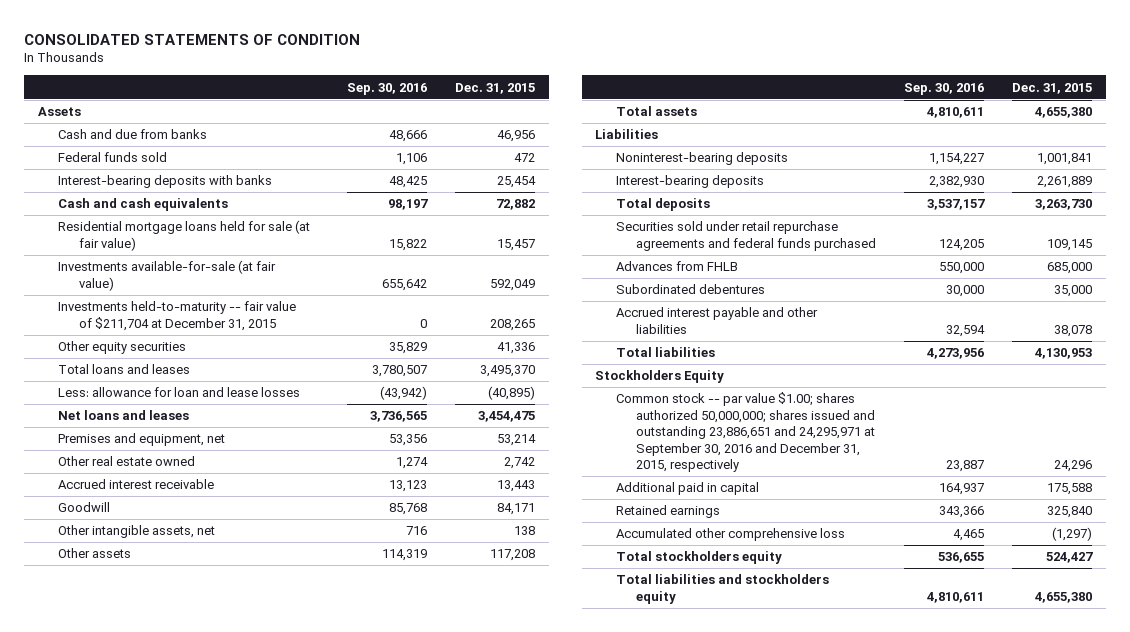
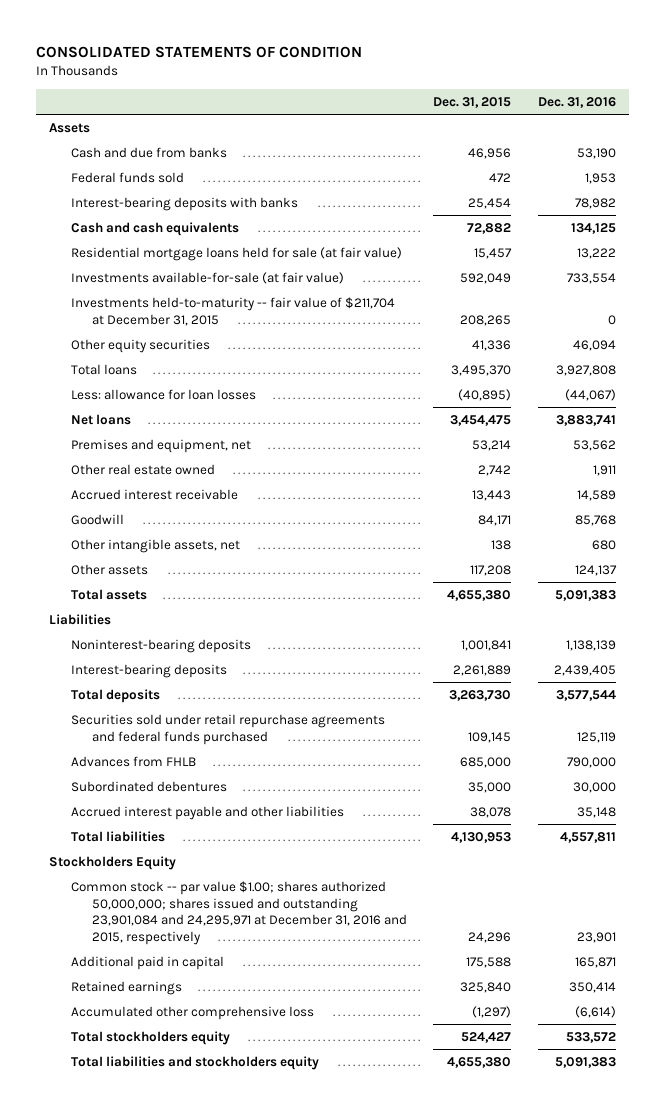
[346,82,427,95] Sep. 30, 2016 -> none
none -> [538,96,617,108] Dec. 31, 2016
[58,364,191,375] Total loans and leases -> [70,363,137,375] Total loans
[58,387,301,398] Less: allowance for loan and lease losses -> [70,388,256,400] Less: allowance for loan losses
[58,410,190,421] Net loans and leases -> [70,413,131,425] Net loans
[615,392,876,473] Common stock -- par value $1.00; shares authorized 50,000,000; shares issued and outstanding 23,886,651 and 24,295,971 at September 30, 2016 and December 31, 2015, respectively -> [70,880,407,945] Common stock -- par value $1.00; shares authorized 50,000,000; shares issued and outstanding 23,901,084 and 24,295,971 at December 31, 2016 and 2015, respectively

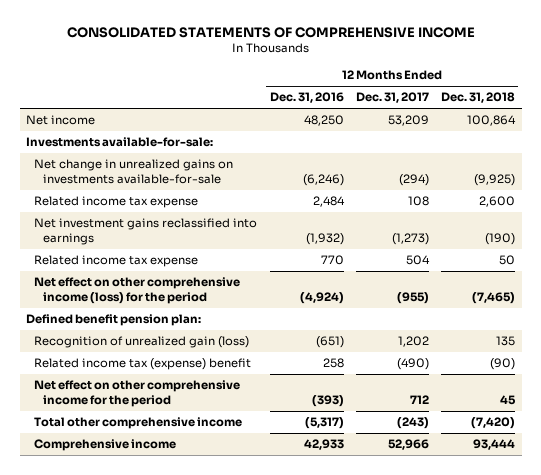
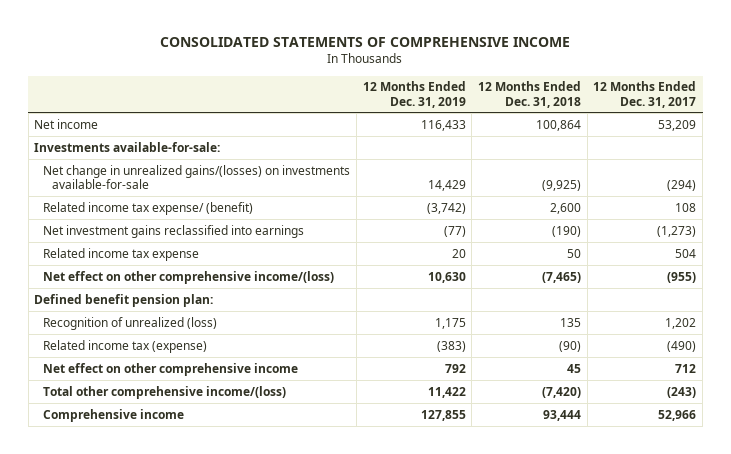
[269,92,344,104] Dec. 31, 2016 -> none
none -> [362,81,466,108] 12 Months Ended Dec. 31, 2019
[34,159,234,184] Net change in unrealized gains on investments available-for-sale -> [43,164,351,189] Net change in unrealized gains/(losses) on investments available-for-sale
[34,196,199,209] Related income tax expense -> [43,201,254,215] Related income tax expense/ (benefit)
[34,277,241,304] Net effect on other comprehensive income (loss) for the period -> [43,270,335,284] Net effect on other comprehensive income/(loss)
[34,336,250,349] Recognition of unrealized gain (loss) -> [43,316,218,330] Recognition of unrealized (loss)
[34,358,252,371] Related income tax (expense) benefit -> [43,339,208,353] Related income tax (expense)
[34,380,241,407] Net effect on other comprehensive income for the period -> [43,362,299,376] Net effect on other comprehensive income
[34,417,243,430] Total other comprehensive income -> [43,385,287,399] Total other comprehensive income/(loss)

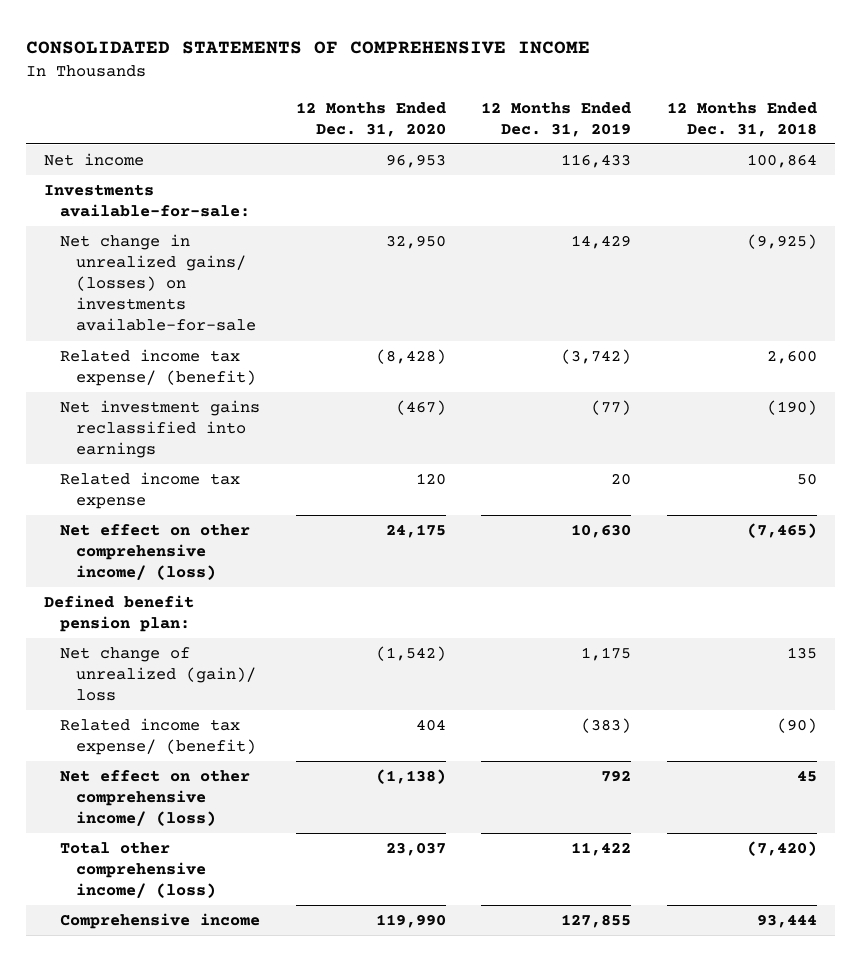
[593,81,697,108] 12 Months Ended Dec. 31, 2017 -> none
none -> [295,101,446,137] 12 Months Ended Dec. 31, 2020
[43,164,351,189] Net change in unrealized gains/(losses) on investments available-for-sale -> [60,233,257,332] Net change in unrealized gains/ (losses) on investments available-for-sale
[43,270,335,284] Net effect on other comprehensive income/(loss) -> [60,523,251,581] Net effect on other comprehensive income/ (loss)
[43,316,218,330] Recognition of unrealized (loss) -> [60,646,257,702] Net change of unrealized (gain)/ loss
[43,339,208,353] Related income tax (expense) -> [60,717,257,756] Related income tax expense/ (benefit)
[43,362,299,376] Net effect on other comprehensive income -> [60,769,251,827] Net effect on other comprehensive income/ (loss)
[43,385,287,399] Total other comprehensive income/(loss) -> [60,841,217,899] Total other comprehensive income/ (loss)

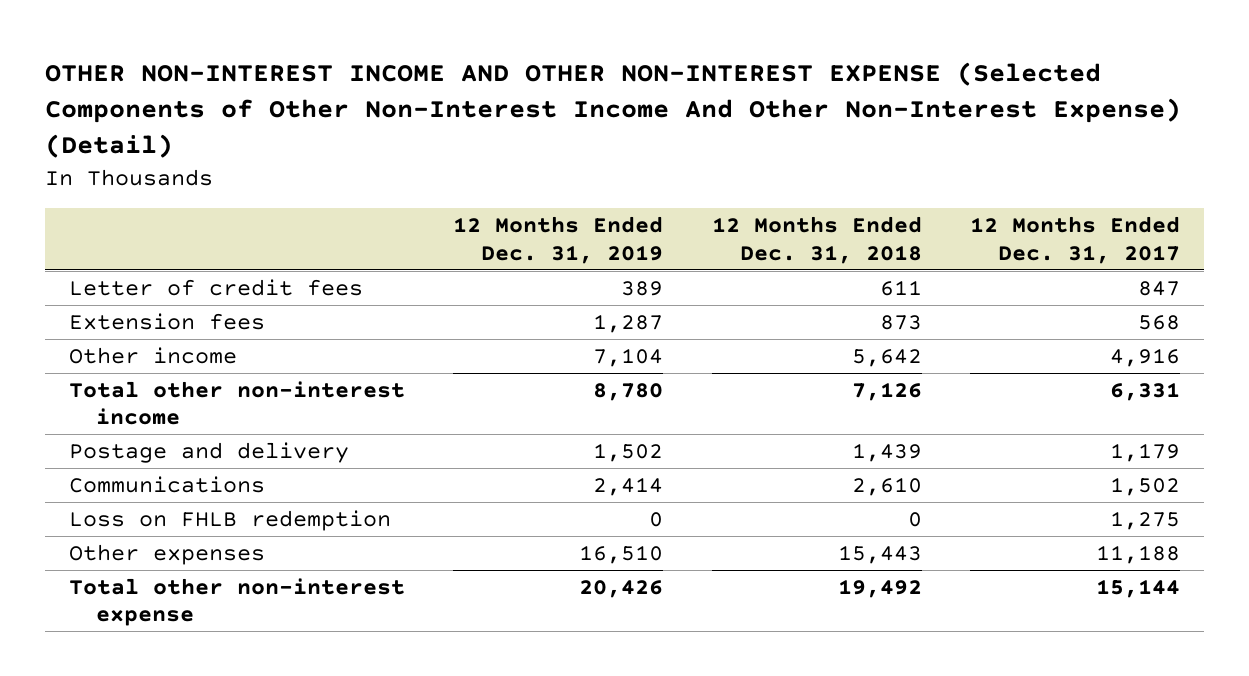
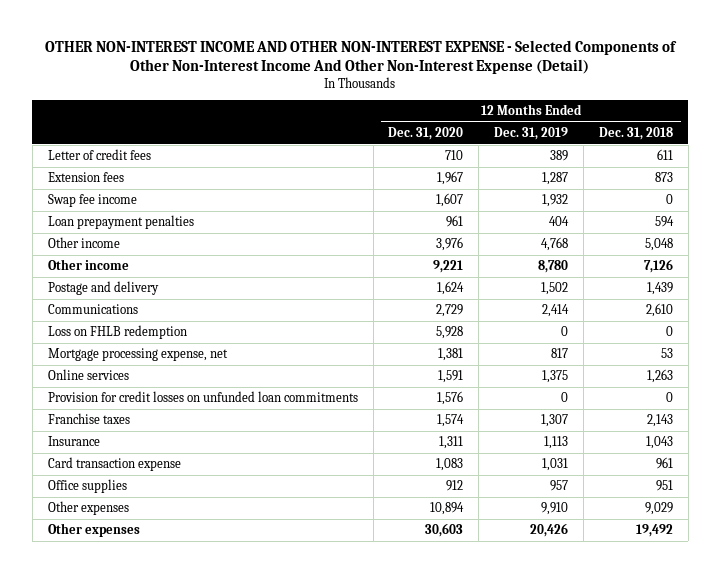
[44,61,1181,159] OTHER NON-INTEREST INCOME AND OTHER NON-INTEREST EXPENSE (Selected Components of Other Non-Interest Income And Other Non-Interest Expense) (Detail) -> [45,39,678,74] OTHER NON-INTEREST INCOME AND OTHER NON-INTEREST EXPENSE - Selected Components of Other Non-Interest Income And Other Non-Interest Expense (Detail)
[969,215,1180,264] 12 Months Ended Dec. 31, 2017 -> none
none -> [388,126,464,140] Dec. 31, 2020
none -> [47,194,137,208] Swap fee income
none -> [47,215,194,230] Loan prepayment penalties
[593,347,664,367] 7,104 -> [541,237,569,252] 4,768
[851,348,922,367] 5,642 -> [645,238,674,252] 5,048
[68,380,405,426] Total other non-interest income -> [47,259,129,271] Other income
none -> [47,348,228,362] Mortgage processing expense, net
none -> [47,369,129,381] Online services
none -> [47,391,358,403] Provision for credit losses on unfunded loan commitments
none -> [47,413,130,425] Franchise taxes
none -> [47,436,100,447] Insurance
none -> [47,457,181,472] Card transaction expense
none -> [47,479,127,494] Office supplies
[579,544,664,564] 16,510 -> [541,502,569,516] 9,910
[837,544,922,564] 15,443 -> [645,502,674,516] 9,029
[68,577,405,627] Total other non-interest expense -> [47,523,140,538] Other expenses

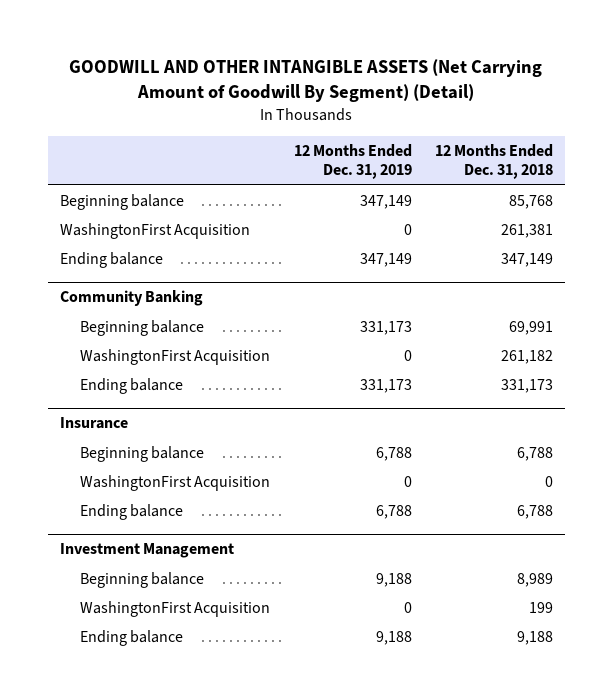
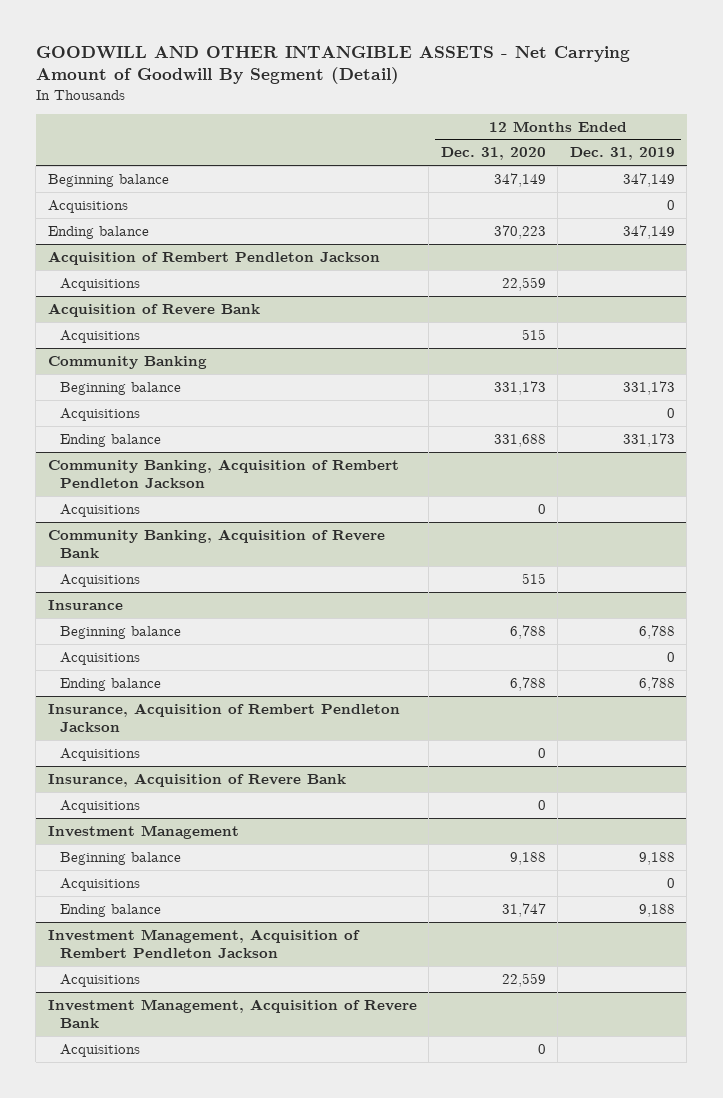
[69,59,543,103] GOODWILL AND OTHER INTANGIBLE ASSETS (Net Carrying Amount of Goodwill By Segment) (Detail) -> [35,46,630,85] GOODWILL AND OTHER INTANGIBLE ASSETS - Net Carrying Amount of Goodwill By Segment (Detail)
[435,144,554,180] 12 Months Ended Dec. 31, 2018 -> none
none -> [440,147,546,161] Dec. 31, 2020
[59,222,250,239] WashingtonFirst Acquisition -> [47,199,128,213] Acquisitions
none -> [47,250,380,265] Acquisition of Rembert Pendleton Jackson
none -> [60,277,141,291] Acquisitions
none -> [47,302,260,317] Acquisition of Revere Bank
none -> [60,329,141,343] Acquisitions
[80,348,271,365] WashingtonFirst Acquisition -> [60,407,141,421] Acquisitions
none -> [47,458,399,489] Community Banking, Acquisition of Rembert Pendleton Jackson
none -> [60,503,141,517] Acquisitions
none -> [47,528,385,559] Community Banking, Acquisition of Revere Bank
none -> [60,573,141,587] Acquisitions
[80,474,271,491] WashingtonFirst Acquisition -> [60,651,141,665] Acquisitions
none -> [47,702,400,733] Insurance, Acquisition of Rembert Pendleton Jackson
none -> [60,747,141,761] Acquisitions
none -> [47,772,346,787] Insurance, Acquisition of Revere Bank
none -> [60,799,141,813] Acquisitions
[80,600,271,617] WashingtonFirst Acquisition -> [60,877,141,891] Acquisitions
none -> [47,928,360,959] Investment Management, Acquisition of Rembert Pendleton Jackson
none -> [60,973,141,987] Acquisitions
none -> [47,998,417,1029] Investment Management, Acquisition of Revere Bank
none -> [60,1043,141,1057] Acquisitions

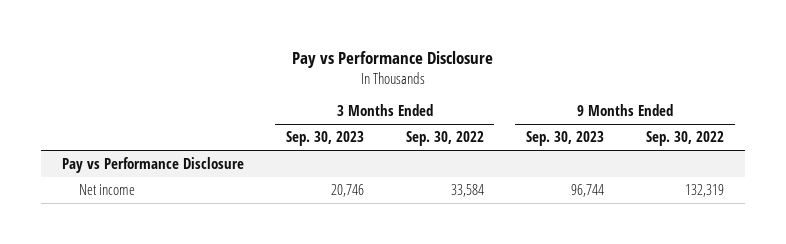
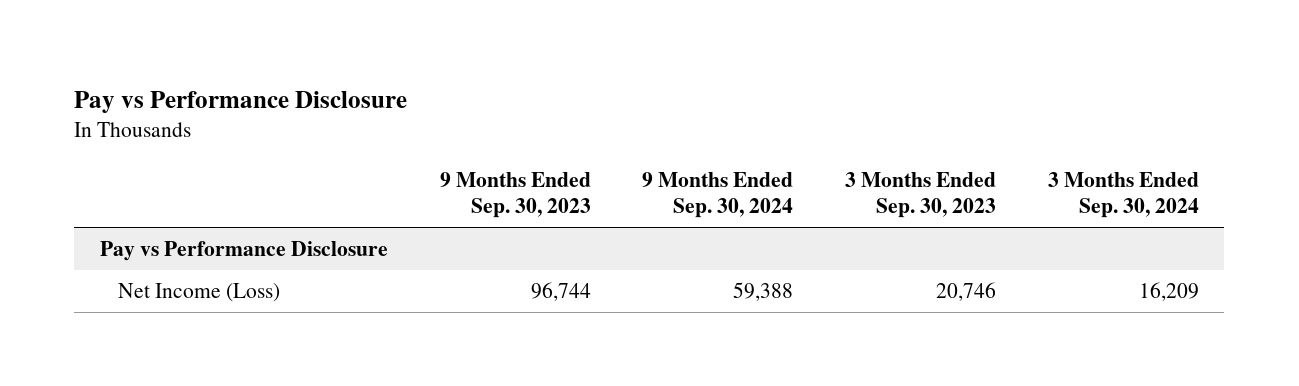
[405,131,484,147] Sep. 30, 2022 -> none
[646,131,725,147] Sep. 30, 2022 -> none
none -> [642,171,794,219] 9 Months Ended Sep. 30, 2024
none -> [1047,171,1199,219] 3 Months Ended Sep. 30, 2024
[78,184,135,196] Net income -> [117,283,280,303] Net Income (Loss)

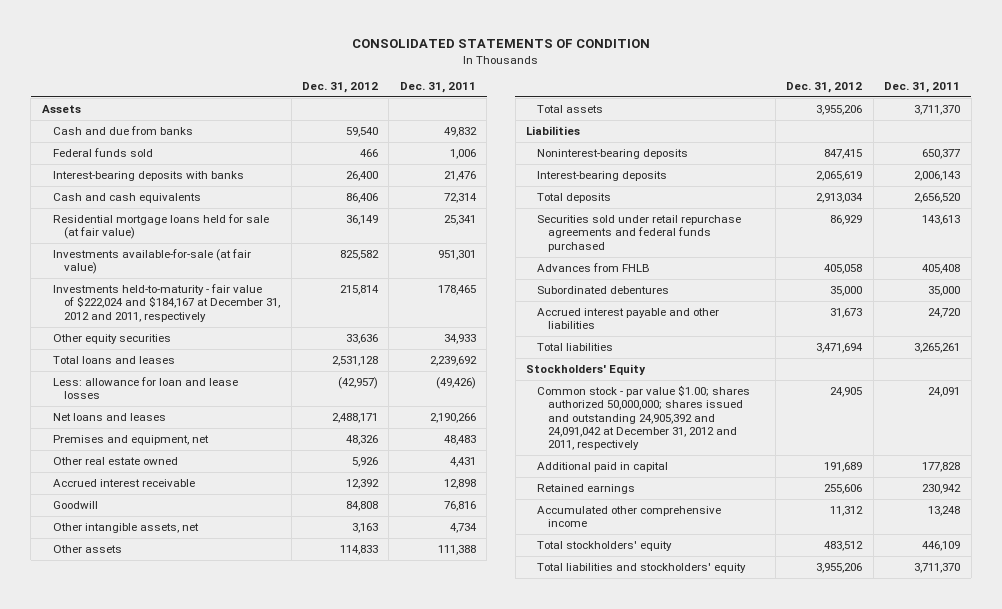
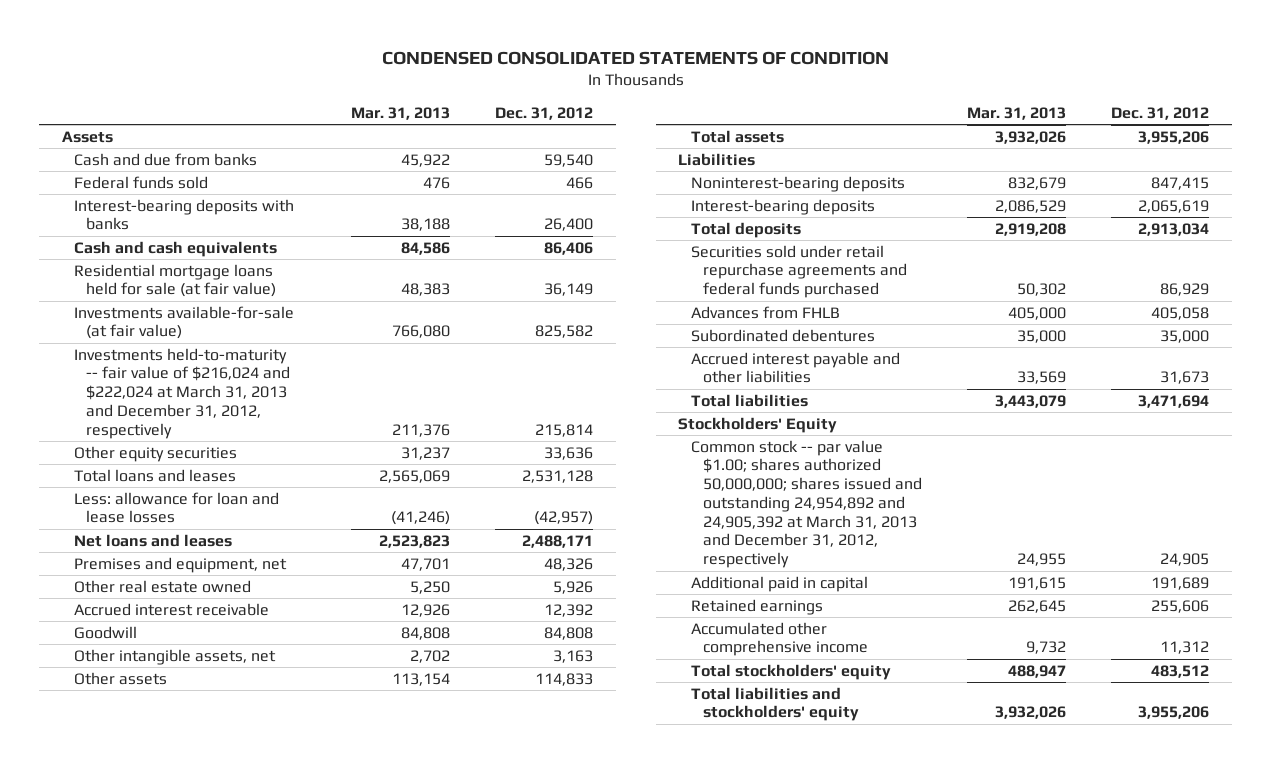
[351,39,650,49] CONSOLIDATED STATEMENTS OF CONDITION -> [381,50,889,65] CONDENSED CONSOLIDATED STATEMENTS OF CONDITION
[399,81,476,93] Dec. 31, 2011 -> none
none -> [350,107,450,121] Mar. 31, 2013
[52,283,281,322] Investments held-to-maturity - fair value of $222,024 and $184,167 at December 31, 2012 and 2011, respectively -> [74,347,291,439] Investments held-to-maturity -- fair value of $216,024 and $222,024 at March 31, 2013 and December 31, 2012, respectively
[537,384,751,451] Common stock - par value $1.00; shares authorized 50,000,000; shares issued and outstanding 24,905,392 and 24,091,042 at December 31, 2012 and 2011, respectively -> [690,439,922,569] Common stock -- par value $1.00; shares authorized 50,000,000; shares issued and outstanding 24,954,892 and 24,905,392 at March 31, 2013 and December 31, 2012, respectively

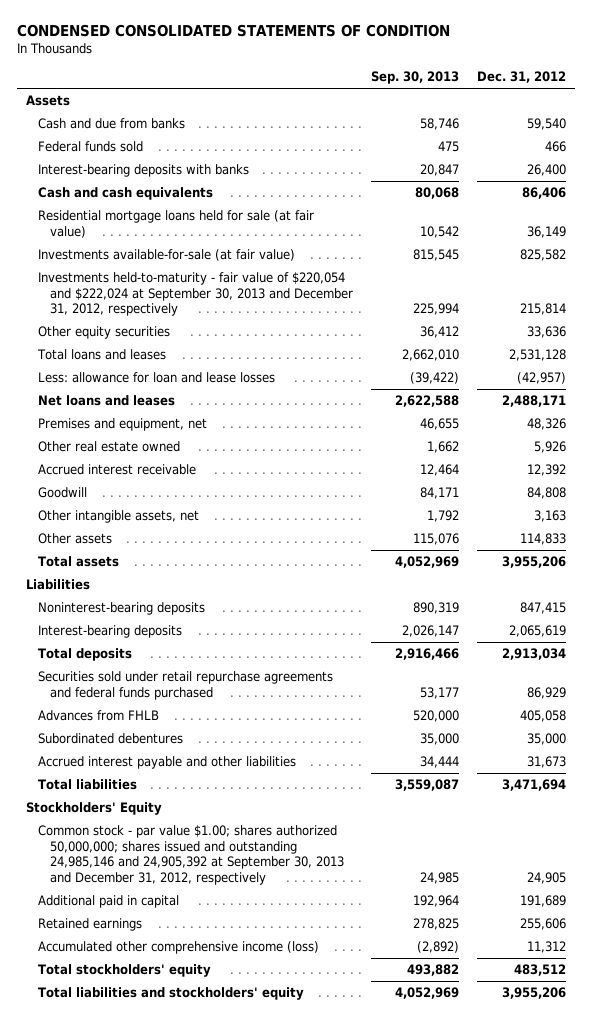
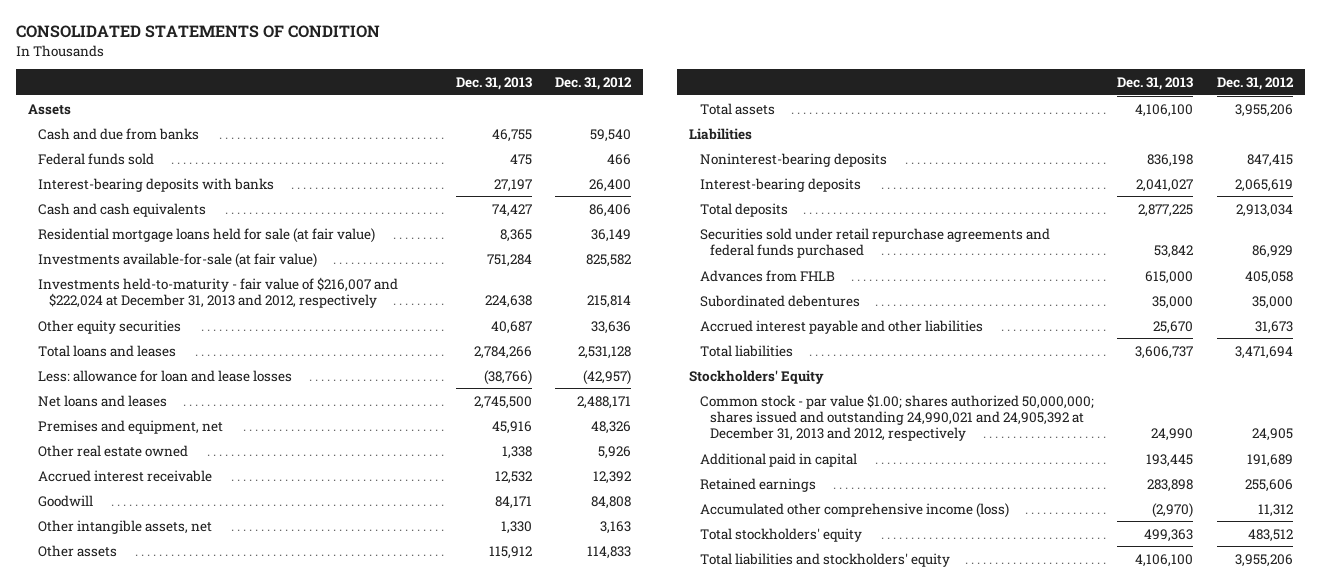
[17,24,451,38] CONDENSED CONSOLIDATED STATEMENTS OF CONDITION -> [15,25,380,39] CONSOLIDATED STATEMENTS OF CONDITION
[371,71,460,85] Sep. 30, 2013 -> none
none -> [455,76,532,90] Dec. 31, 2013
[38,271,354,317] Investments held-to-maturity - fair value of $220,054 and $222,024 at September 30, 2013 and December 31, 2012, respectively -> [38,276,399,308] Investments held-to-maturity - fair value of $216,007 and $222,024 at December 31, 2013 and 2012, respectively
[38,824,345,886] Common stock - par value $1.00; shares authorized 50,000,000; shares issued and outstanding 24,985,146 and 24,905,392 at September 30, 2013 and December 31, 2012, respectively -> [699,393,1094,442] Common stock - par value $1.00; shares authorized 50,000,000; shares issued and outstanding 24,990,021 and 24,905,392 at December 31, 2013 and 2012, respectively

